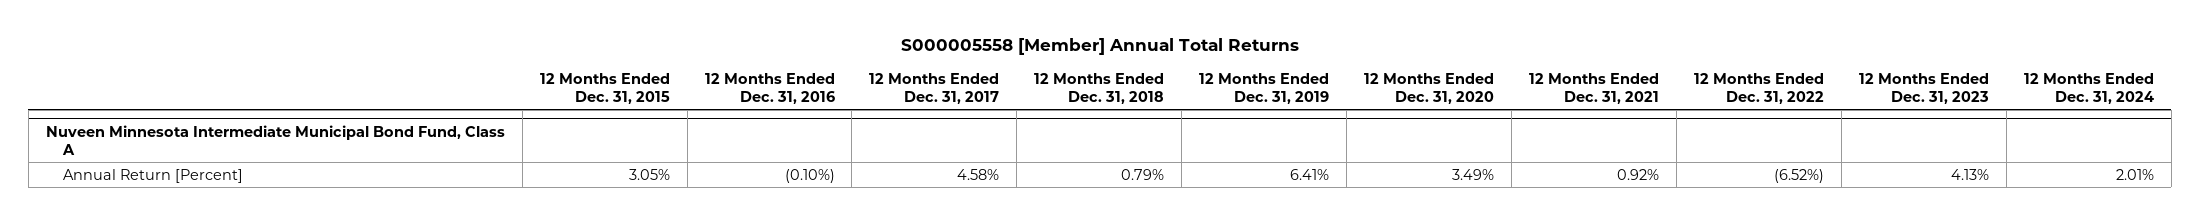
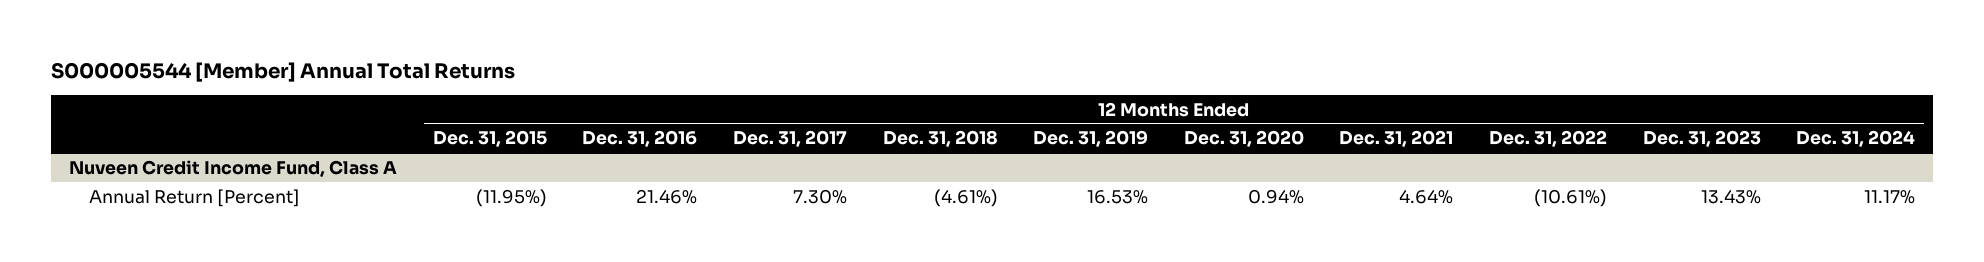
[900,38,1299,56] S000005558 [Member] Annual Total Returns -> [51,62,516,83] S000005544 [Member] Annual Total Returns
[45,124,505,155] Nuveen Minnesota Intermediate Municipal Bond Fund, Class A -> none
none -> [69,159,398,177] Nuveen Credit Income Fund, Class A
[628,168,670,180] 3.05% -> [475,188,547,207] (11.95%)
[784,168,835,183] (0.10%) -> [636,188,698,204] 21.46%
[957,168,1000,180] 4.58% -> [793,188,848,204] 7.30%
[1121,168,1165,180] 0.79% -> [933,188,998,207] (4.61%)
[1290,168,1330,180] 6.41% -> [1087,189,1149,204] 16.53%
[1452,168,1495,180] 3.49% -> [1247,188,1304,204] 0.94%
[1617,168,1660,180] 0.92% -> [1399,188,1454,204] 4.64%
[1773,168,1824,183] (6.52%) -> [1534,188,1608,207] (10.61%)
[1950,168,1989,180] 4.13% -> [1700,188,1761,204] 13.43%
[2115,168,2154,180] 2.01% -> [1864,189,1916,204] 11.17%

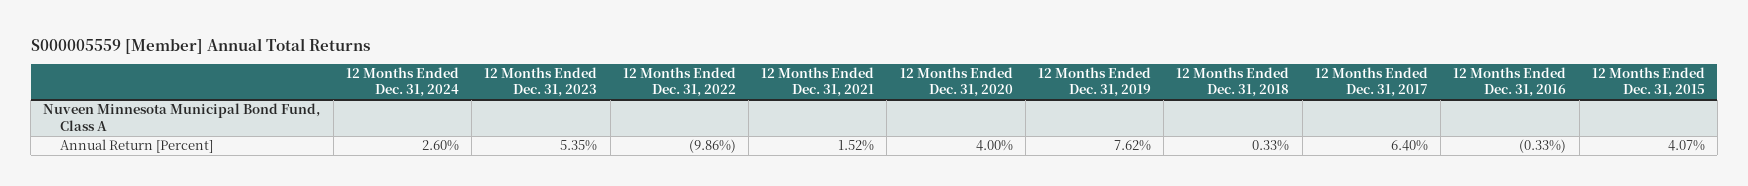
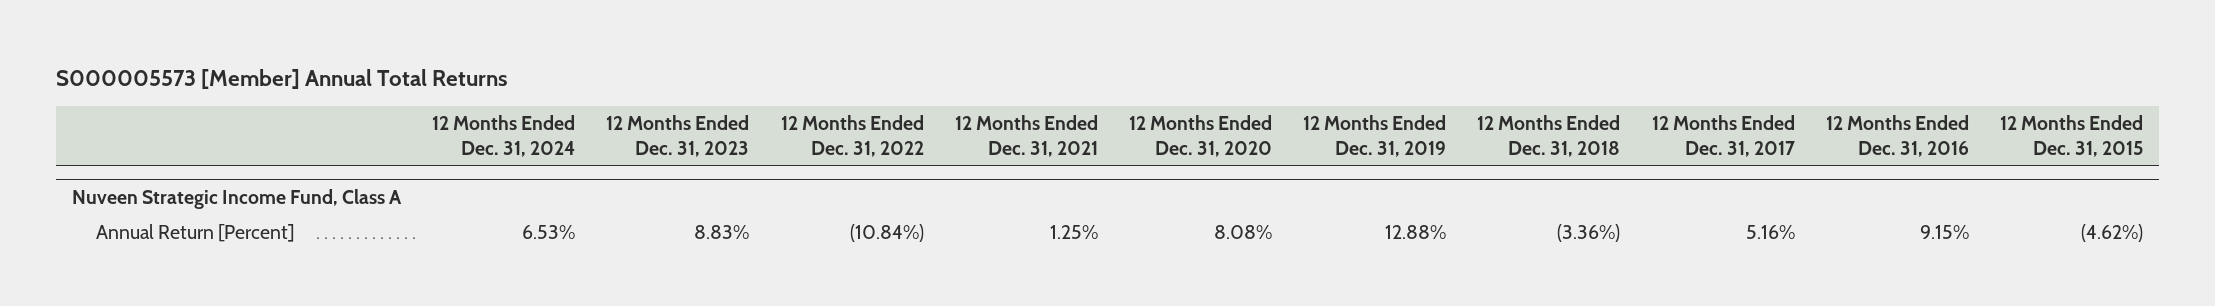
[30,37,370,54] S000005559 [Member] Annual Total Returns -> [56,69,509,90] S000005573 [Member] Annual Total Returns
[43,103,321,131] Nuveen Minnesota Municipal Bond Fund, Class A -> none
none -> [71,188,402,209] Nuveen Strategic Income Fund, Class A
[421,140,459,152] 2.60% -> [522,225,576,240] 6.53%
[560,140,598,152] 5.35% -> [694,225,750,240] 8.83%
[688,139,736,154] (9.86%) -> [849,224,924,243] (10.84%)
[838,140,875,152] 1.52% -> [1049,225,1098,240] 1.25%
[975,140,1013,152] 4.00% -> [1213,225,1272,240] 8.08%
[1114,140,1152,152] 7.62% -> [1385,225,1447,240] 12.88%
[1252,140,1290,152] 0.33% -> [1557,224,1621,243] (3.36%)
[1390,140,1428,152] 6.40% -> [1745,225,1795,240] 5.16%
[1519,139,1567,154] (0.33%) -> [1919,225,1969,240] 9.15%
[1667,140,1705,152] 4.07% -> [2081,224,2144,243] (4.62%)

